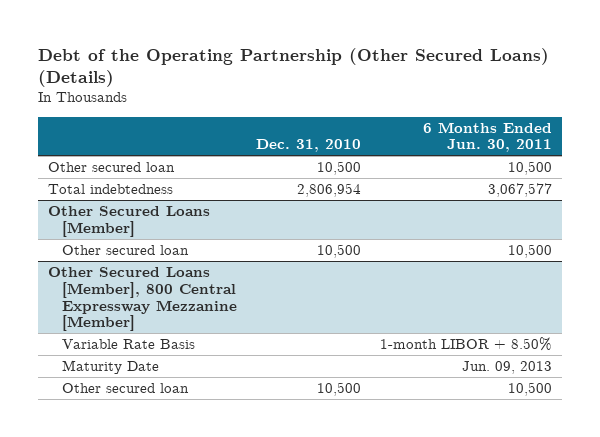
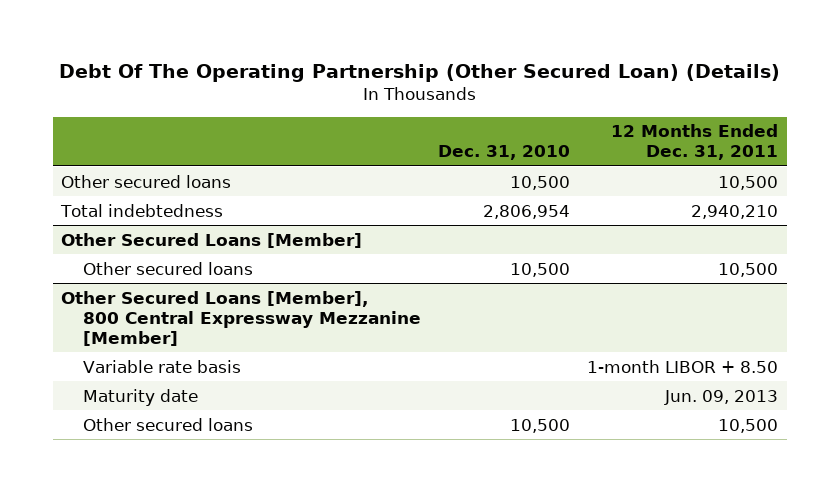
[38,47,550,87] Debt of the Operating Partnership (Other Secured Loans) (Details) -> [58,64,780,83] Debt Of The Operating Partnership (Other Secured Loan) (Details)
[423,121,553,153] 6 Months Ended Jun. 30, 2011 -> none
none -> [611,124,779,161] 12 Months Ended Dec. 31, 2011
[47,161,175,172] Other secured loan -> [61,174,232,188] Other secured loans
[62,244,190,255] Other secured loan -> [82,261,253,275] Other secured loans
[62,338,196,349] Variable Rate Basis -> [82,359,241,373] Variable rate basis
[62,359,160,374] Maturity Date -> [82,388,198,406] Maturity date
[62,382,190,393] Other secured loan -> [82,417,253,431] Other secured loans

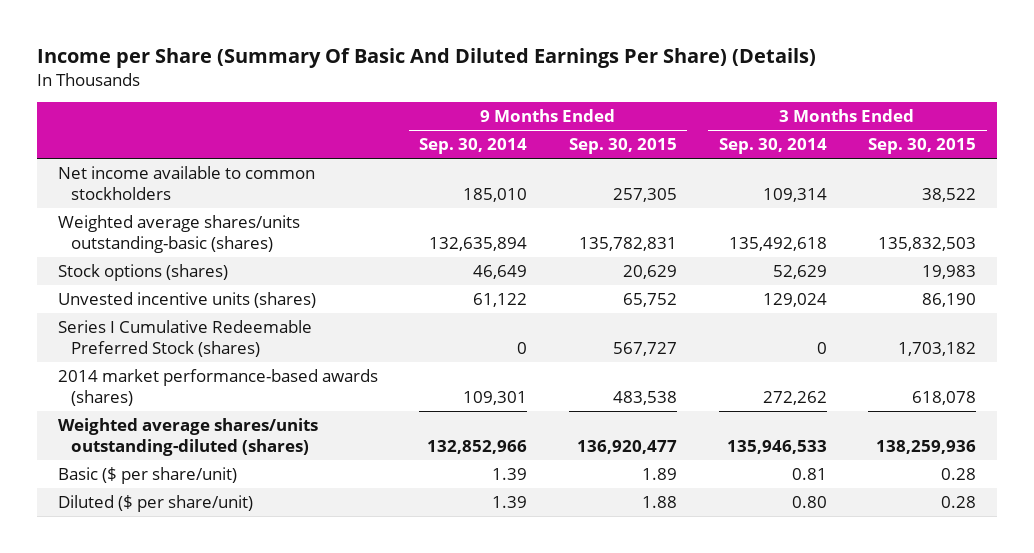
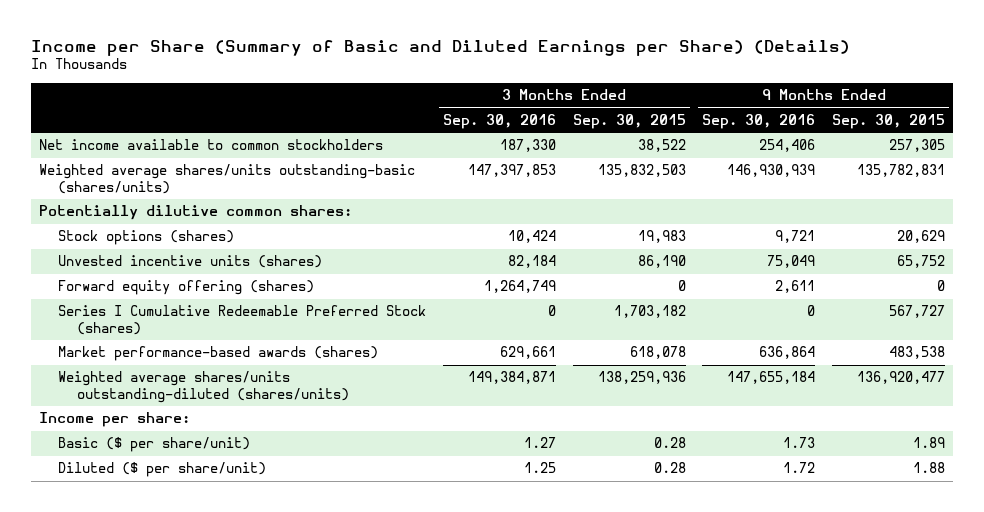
[36,47,816,68] Income per Share (Summary Of Basic And Diluted Earnings Per Share) (Details) -> [30,39,850,56] Income per Share (Summary of Basic and Diluted Earnings per Share) (Details)
[419,138,528,155] Sep. 30, 2014 -> none
[718,138,827,155] Sep. 30, 2014 -> none
none -> [442,114,556,130] Sep. 30, 2016
none -> [702,114,816,130] Sep. 30, 2016
[57,214,300,253] Weighted average shares/units outstanding-basic (shares) -> [39,164,416,194] Weighted average shares/units outstanding-basic (shares/units)
none -> [39,205,353,221] Potentially dilutive common shares:
none -> [58,280,315,296] Forward equity offering (shares)
[57,368,378,406] 2014 market performance-based awards (shares) -> [58,346,379,362] Market performance-based awards (shares)
[57,417,318,456] Weighted average shares/units outstanding-diluted (shares) -> [58,371,349,403] Weighted average shares/units outstanding-diluted (shares/units)
none -> [39,412,191,428] Income per share:

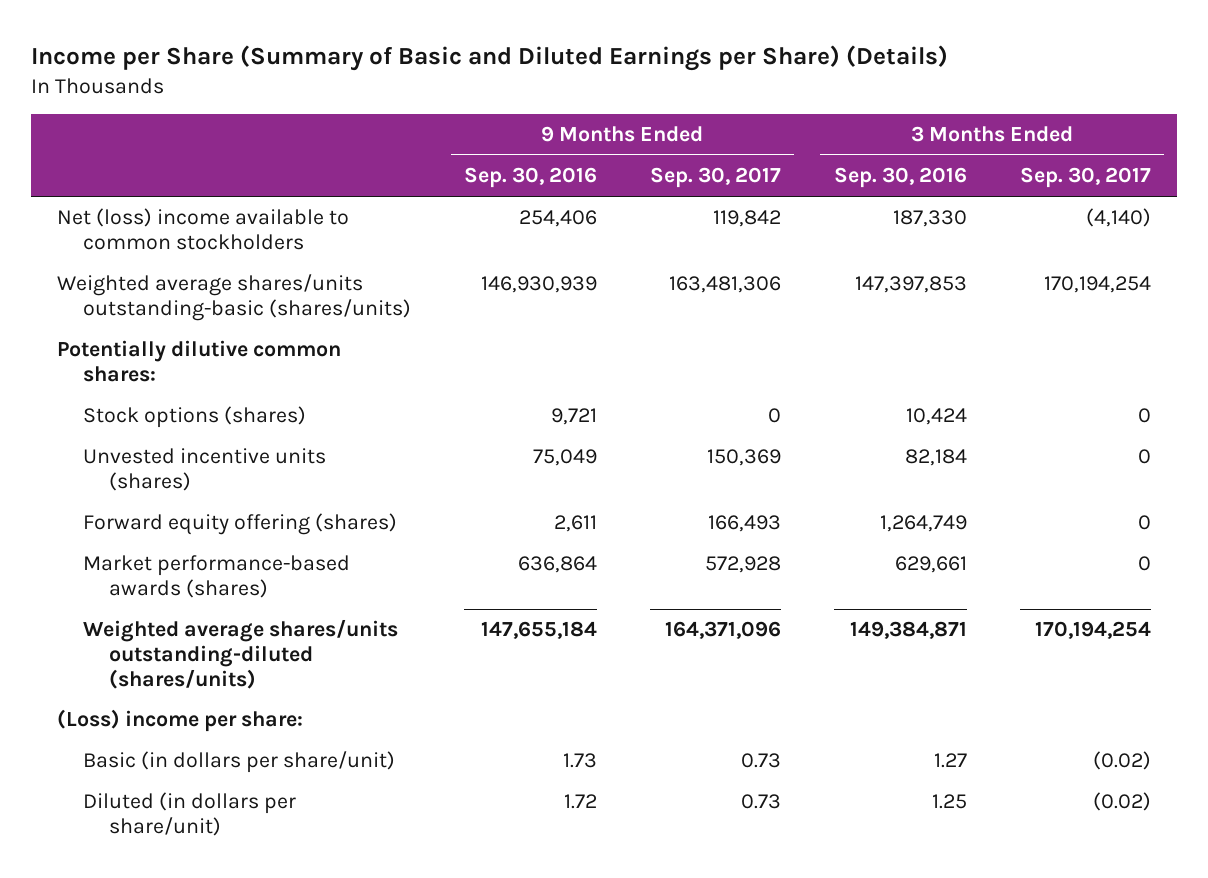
[572,114,686,130] Sep. 30, 2015 -> none
[832,114,946,130] Sep. 30, 2015 -> none
none -> [649,167,781,189] Sep. 30, 2017
none -> [1019,167,1151,189] Sep. 30, 2017
[39,139,384,151] Net income available to common stockholders -> [57,208,350,250] Net (loss) income available to common stockholders
[58,305,427,335] Series I Cumulative Redeemable Preferred Stock (shares) -> none
[39,412,191,428] Income per share: -> [57,709,304,733] (Loss) income per share:
[58,437,251,453] Basic ($ per share/unit) -> [83,751,396,774] Basic (in dollars per share/unit)
[58,462,267,478] Diluted ($ per share/unit) -> [83,792,297,836] Diluted (in dollars per share/unit)

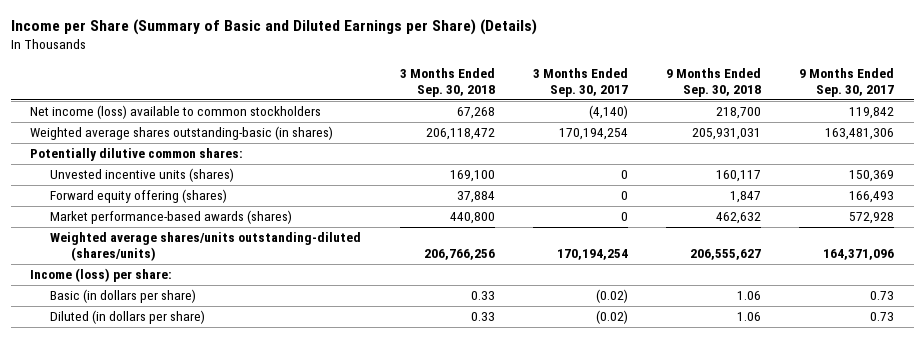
[463,167,597,189] Sep. 30, 2016 -> none
[833,167,967,189] Sep. 30, 2016 -> none
none -> [399,67,495,97] 3 Months Ended Sep. 30, 2018
none -> [666,67,762,97] 9 Months Ended Sep. 30, 2018
[57,208,350,250] Net (loss) income available to common stockholders -> [29,105,321,120] Net income (loss) available to common stockholders
[57,274,412,321] Weighted average shares/units outstanding-basic (shares/units) -> [29,126,333,141] Weighted average shares outstanding-basic (in shares)
[83,406,307,429] Stock options (shares) -> none
[57,709,304,733] (Loss) income per share: -> [29,268,172,283] Income (loss) per share:
[83,751,396,774] Basic (in dollars per share/unit) -> [50,289,197,304] Basic (in dollars per share)
[83,792,297,836] Diluted (in dollars per share/unit) -> [50,310,206,325] Diluted (in dollars per share)

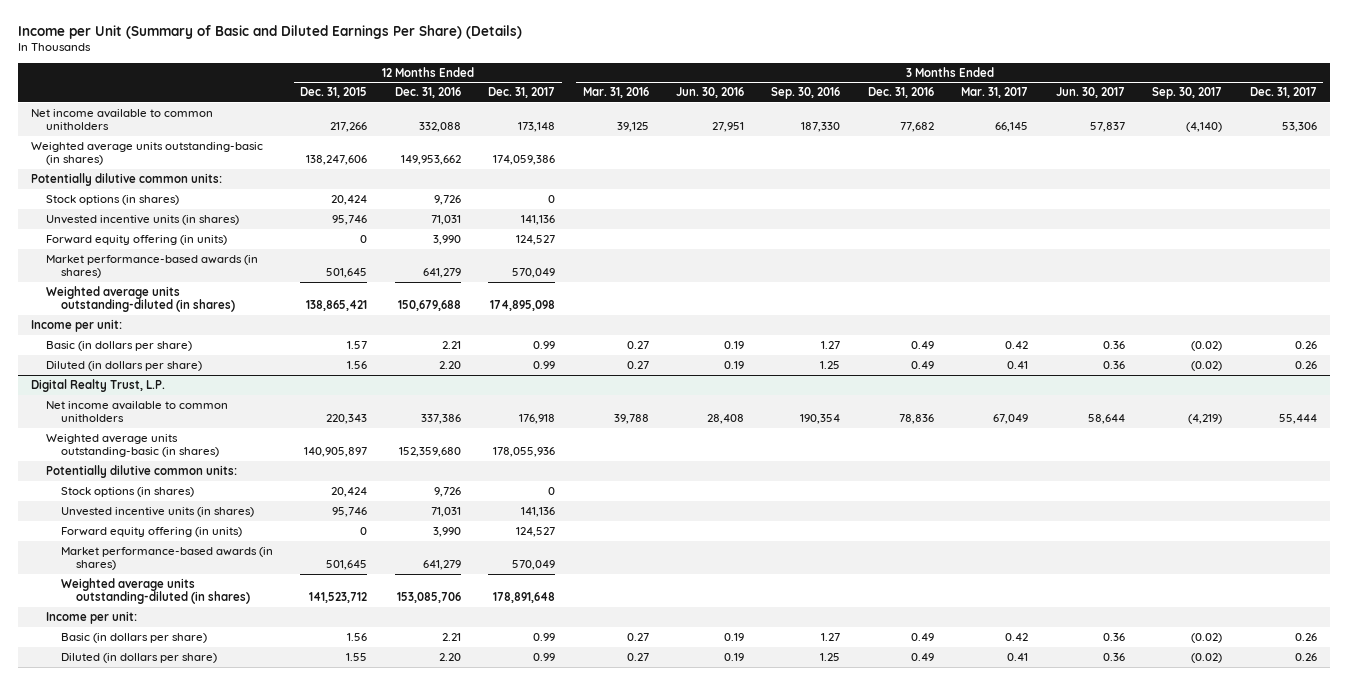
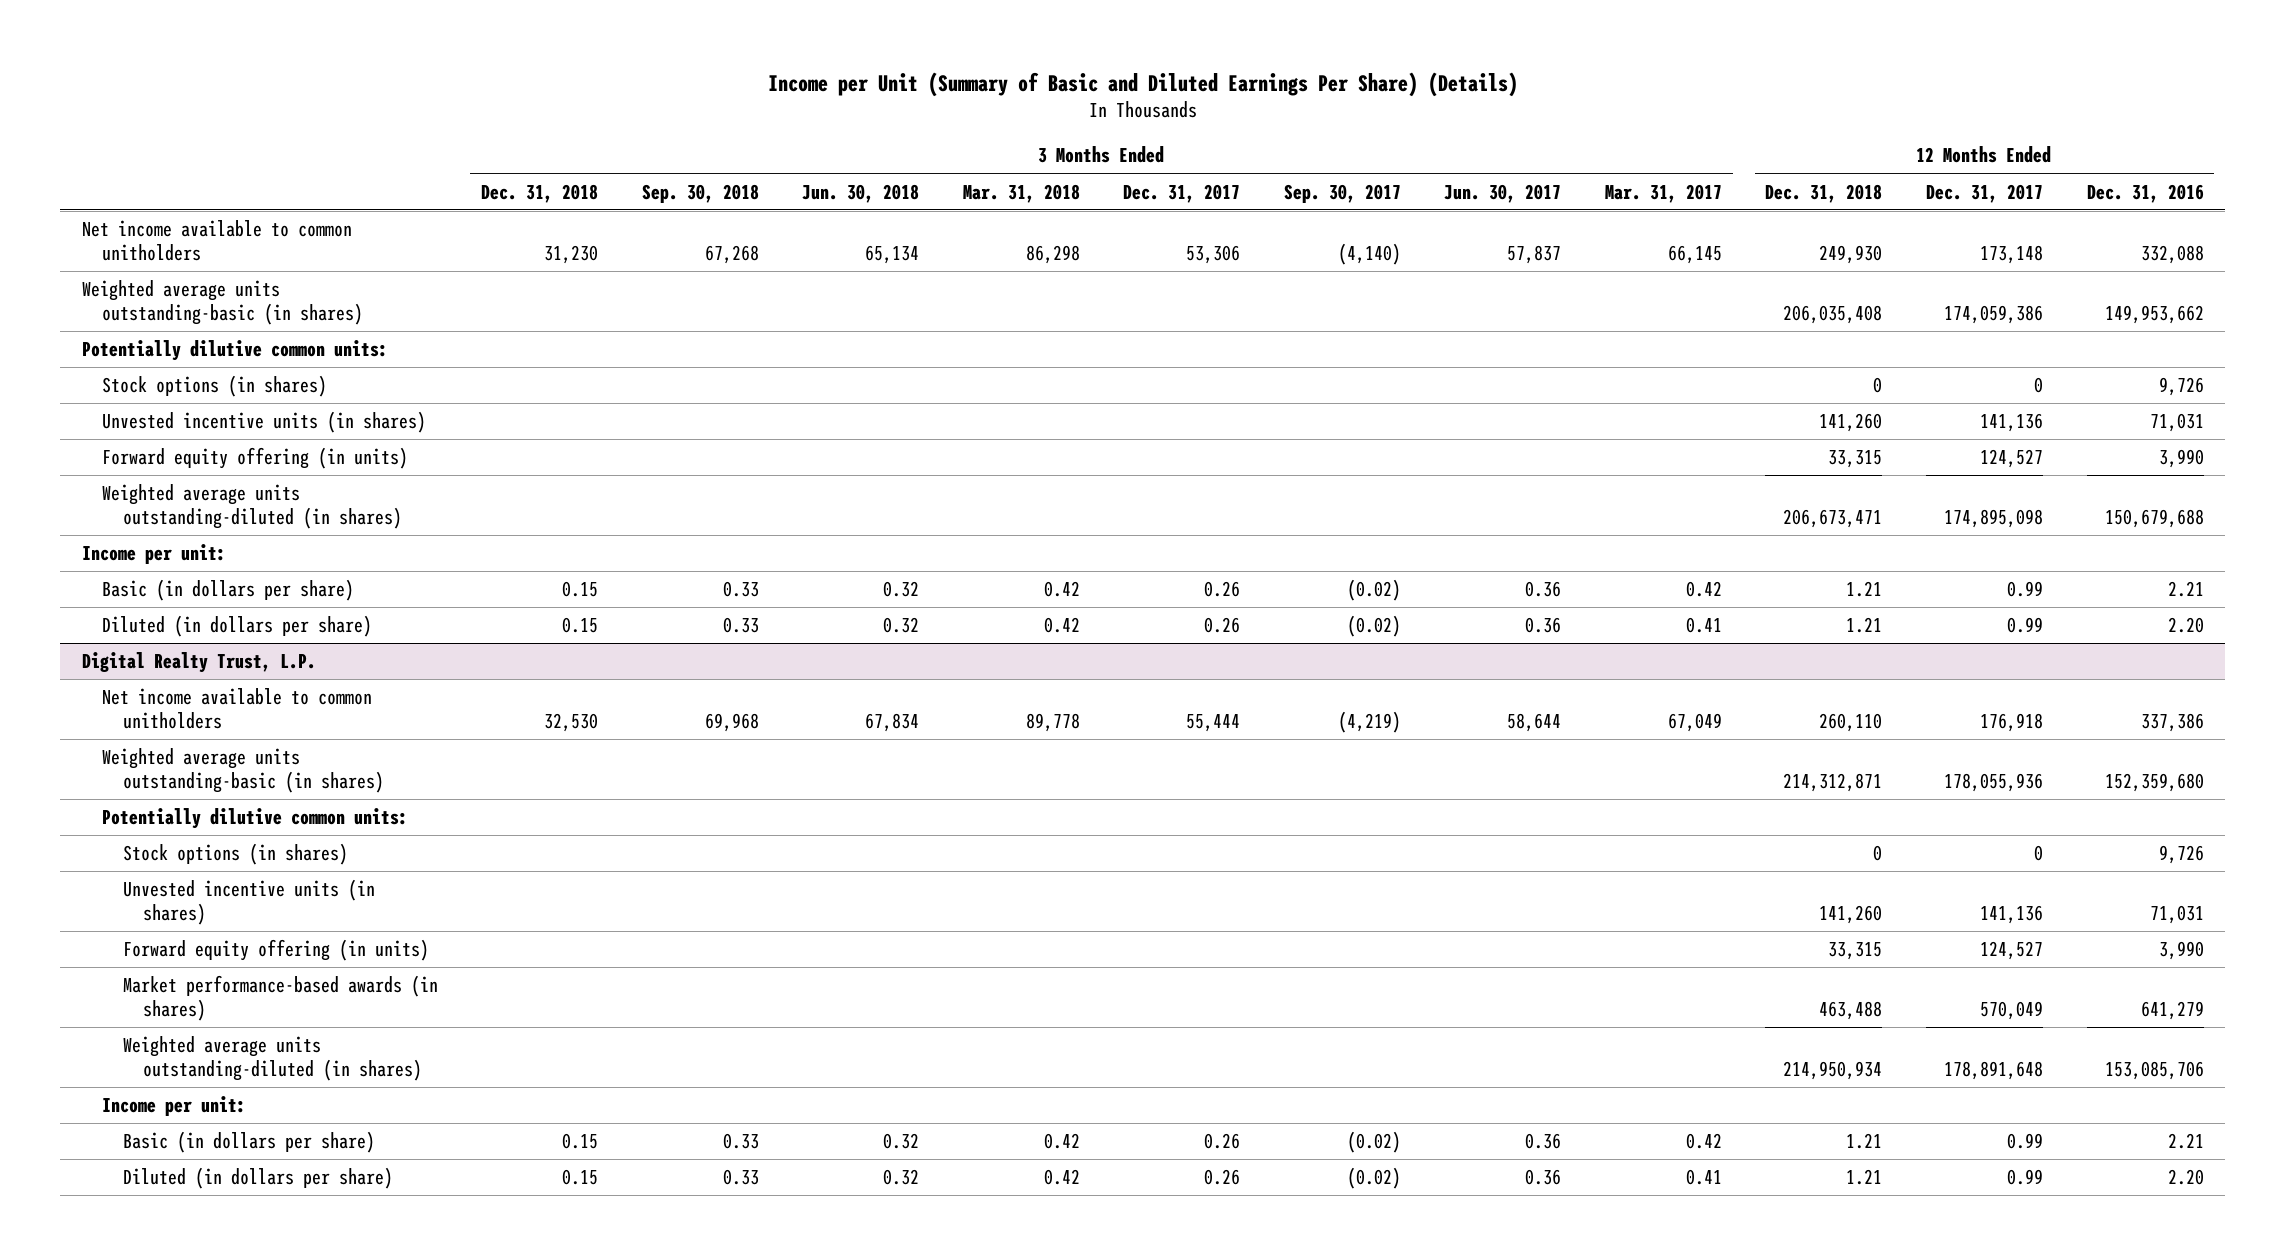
[300,87,368,99] Dec. 31, 2015 -> none
[582,87,649,99] Mar. 31, 2016 -> none
[676,87,745,99] Jun. 30, 2016 -> none
[771,87,841,100] Sep. 30, 2016 -> none
[867,87,934,99] Dec. 31, 2016 -> none
none -> [481,183,599,203] Dec. 31, 2018
none -> [641,183,759,203] Sep. 30, 2018
none -> [802,183,920,203] Jun. 30, 2018
none -> [962,183,1080,203] Mar. 31, 2018
none -> [1765,183,1883,203] Dec. 31, 2018
[46,254,259,279] Market performance-based awards (in shares) -> none

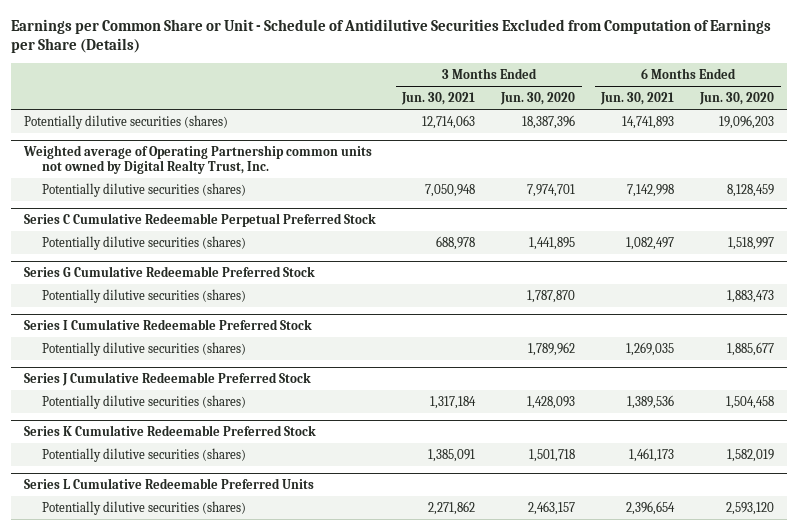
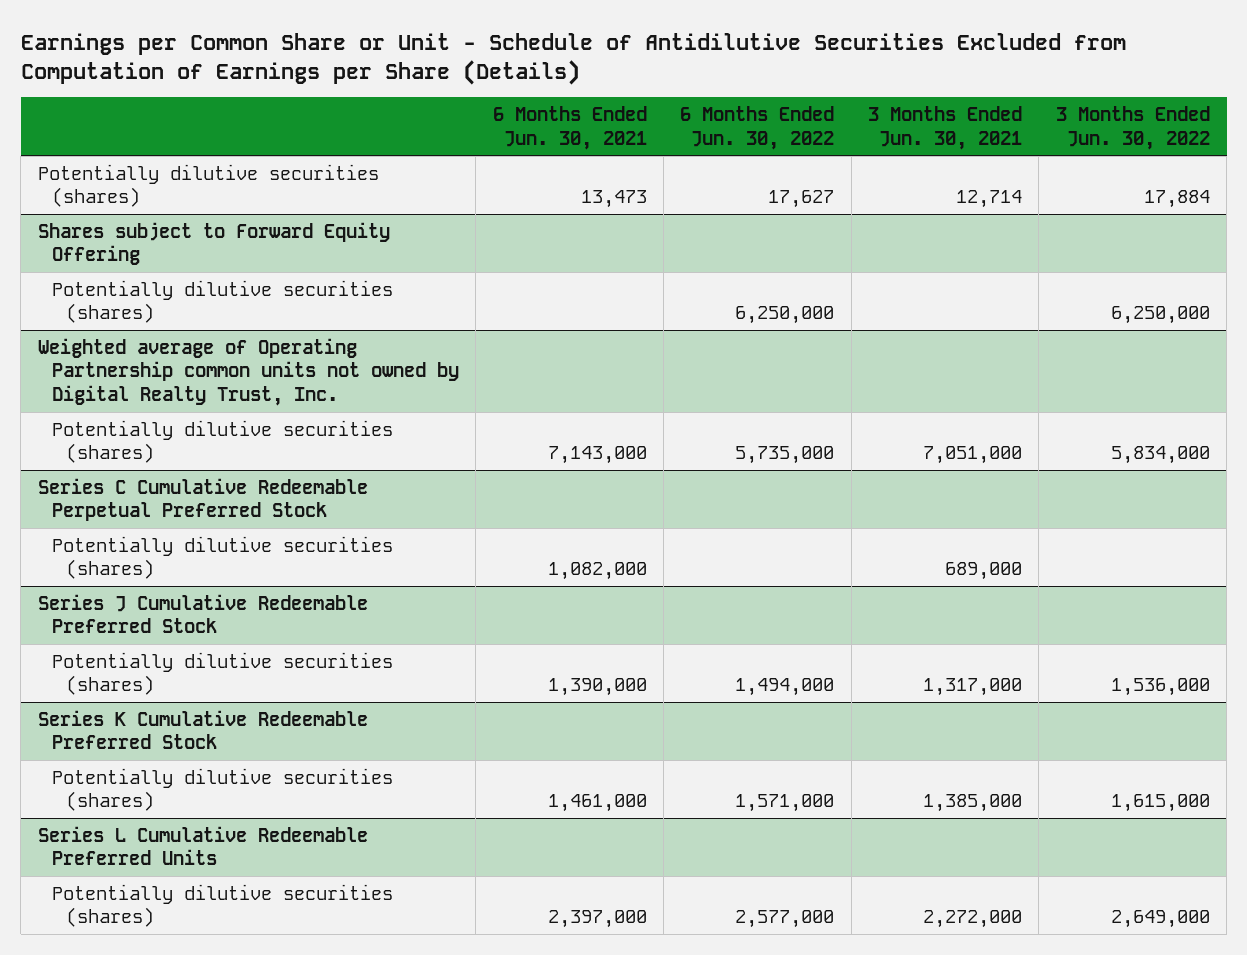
[500,91,576,105] Jun. 30, 2020 -> none
[699,91,775,105] Jun. 30, 2020 -> none
none -> [680,105,835,150] 6 Months Ended Jun. 30, 2022
none -> [1055,105,1210,150] 3 Months Ended Jun. 30, 2022
[422,114,476,129] 12,714,063 -> [956,190,1023,209] 12,714
[622,115,675,129] 14,741,893 -> [580,190,647,209] 13,473
none -> [37,221,390,266] Shares subject to Forward Equity Offering
none -> [51,279,393,324] Potentially dilutive securities (shares)
[425,183,476,197] 7,050,948 -> [923,446,1023,465] 7,051,000
[627,183,675,197] 7,142,998 -> [547,446,647,465] 7,143,000
[24,266,316,278] Series G Cumulative Redeemable Preferred Stock -> none
[42,288,247,303] Potentially dilutive securities (shares) -> none
[24,319,313,331] Series I Cumulative Redeemable Preferred Stock -> none
[42,341,247,356] Potentially dilutive securities (shares) -> none
[436,235,476,250] 688,978 -> [945,562,1023,581] 689,000
[626,236,675,250] 1,082,497 -> [547,562,647,581] 1,082,000
[430,395,477,409] 1,317,184 -> [923,678,1023,697] 1,317,000
[627,394,675,409] 1,389,536 -> [547,678,647,697] 1,390,000
[428,448,476,462] 1,385,091 -> [923,794,1023,813] 1,385,000
[629,447,675,462] 1,461,173 -> [547,794,647,813] 1,461,000
[428,500,476,515] 2,271,862 -> [923,910,1023,929] 2,272,000
[626,500,676,515] 2,396,654 -> [547,910,647,929] 2,397,000

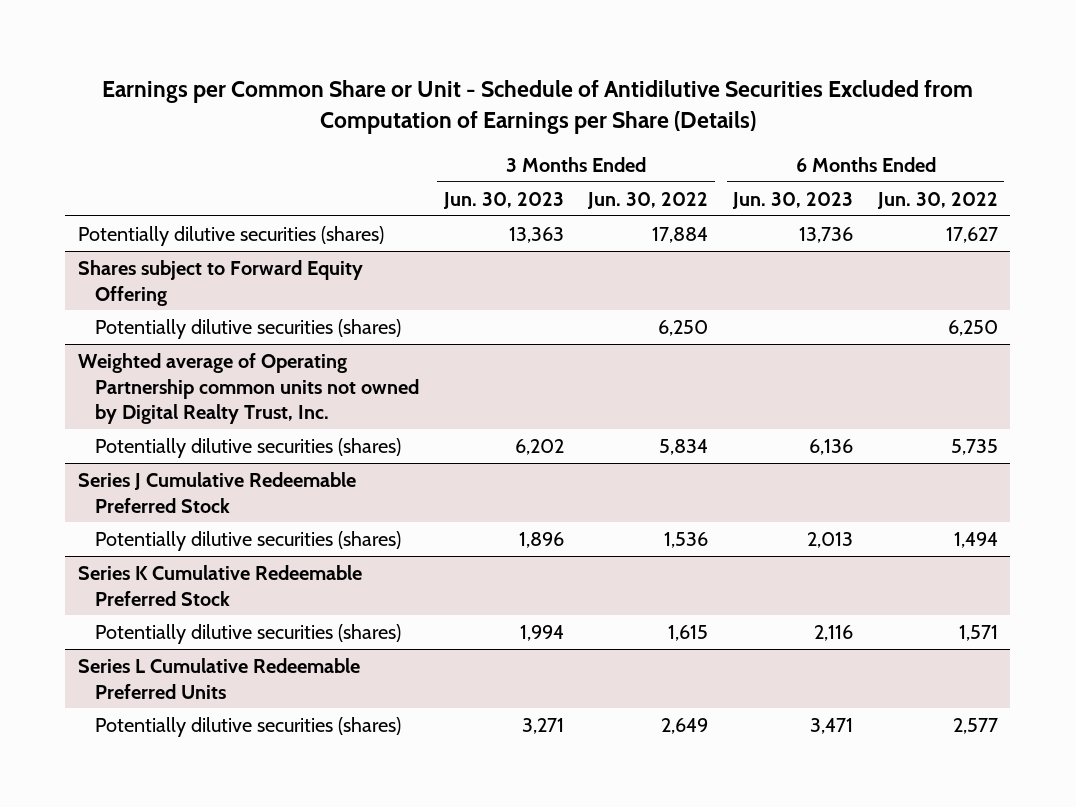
[492,105,647,150] 6 Months Ended Jun. 30, 2021 -> none
[868,105,1023,150] 3 Months Ended Jun. 30, 2021 -> none
none -> [442,191,564,209] Jun. 30, 2023
none -> [732,191,854,209] Jun. 30, 2023
[735,306,835,325] 6,250,000 -> [947,319,998,336] 6,250
[1110,306,1210,325] 6,250,000 -> [658,319,709,336] 6,250
[37,477,368,522] Series C Cumulative Redeemable Perpetual Preferred Stock -> none
[51,535,393,580] Potentially dilutive securities (shares) -> none
[735,446,835,465] 5,735,000 -> [950,438,998,455] 5,735
[1110,446,1210,465] 5,834,000 -> [659,438,709,455] 5,834
[735,678,835,697] 1,494,000 -> [953,531,998,548] 1,494
[1110,678,1210,697] 1,536,000 -> [664,531,709,548] 1,536
[735,794,835,813] 1,571,000 -> [958,624,998,641] 1,571
[1110,794,1210,813] 1,615,000 -> [668,624,709,641] 1,615
[735,910,835,929] 2,577,000 -> [952,717,998,734] 2,577
[1110,910,1210,929] 2,649,000 -> [661,717,709,734] 2,649

